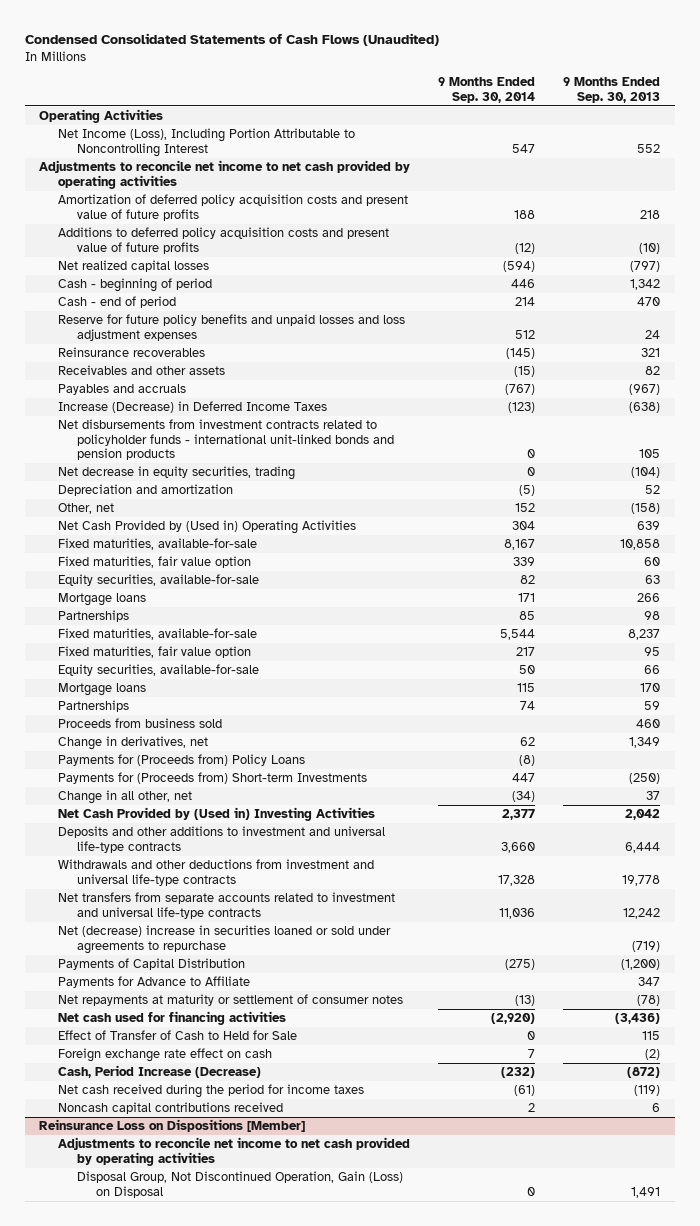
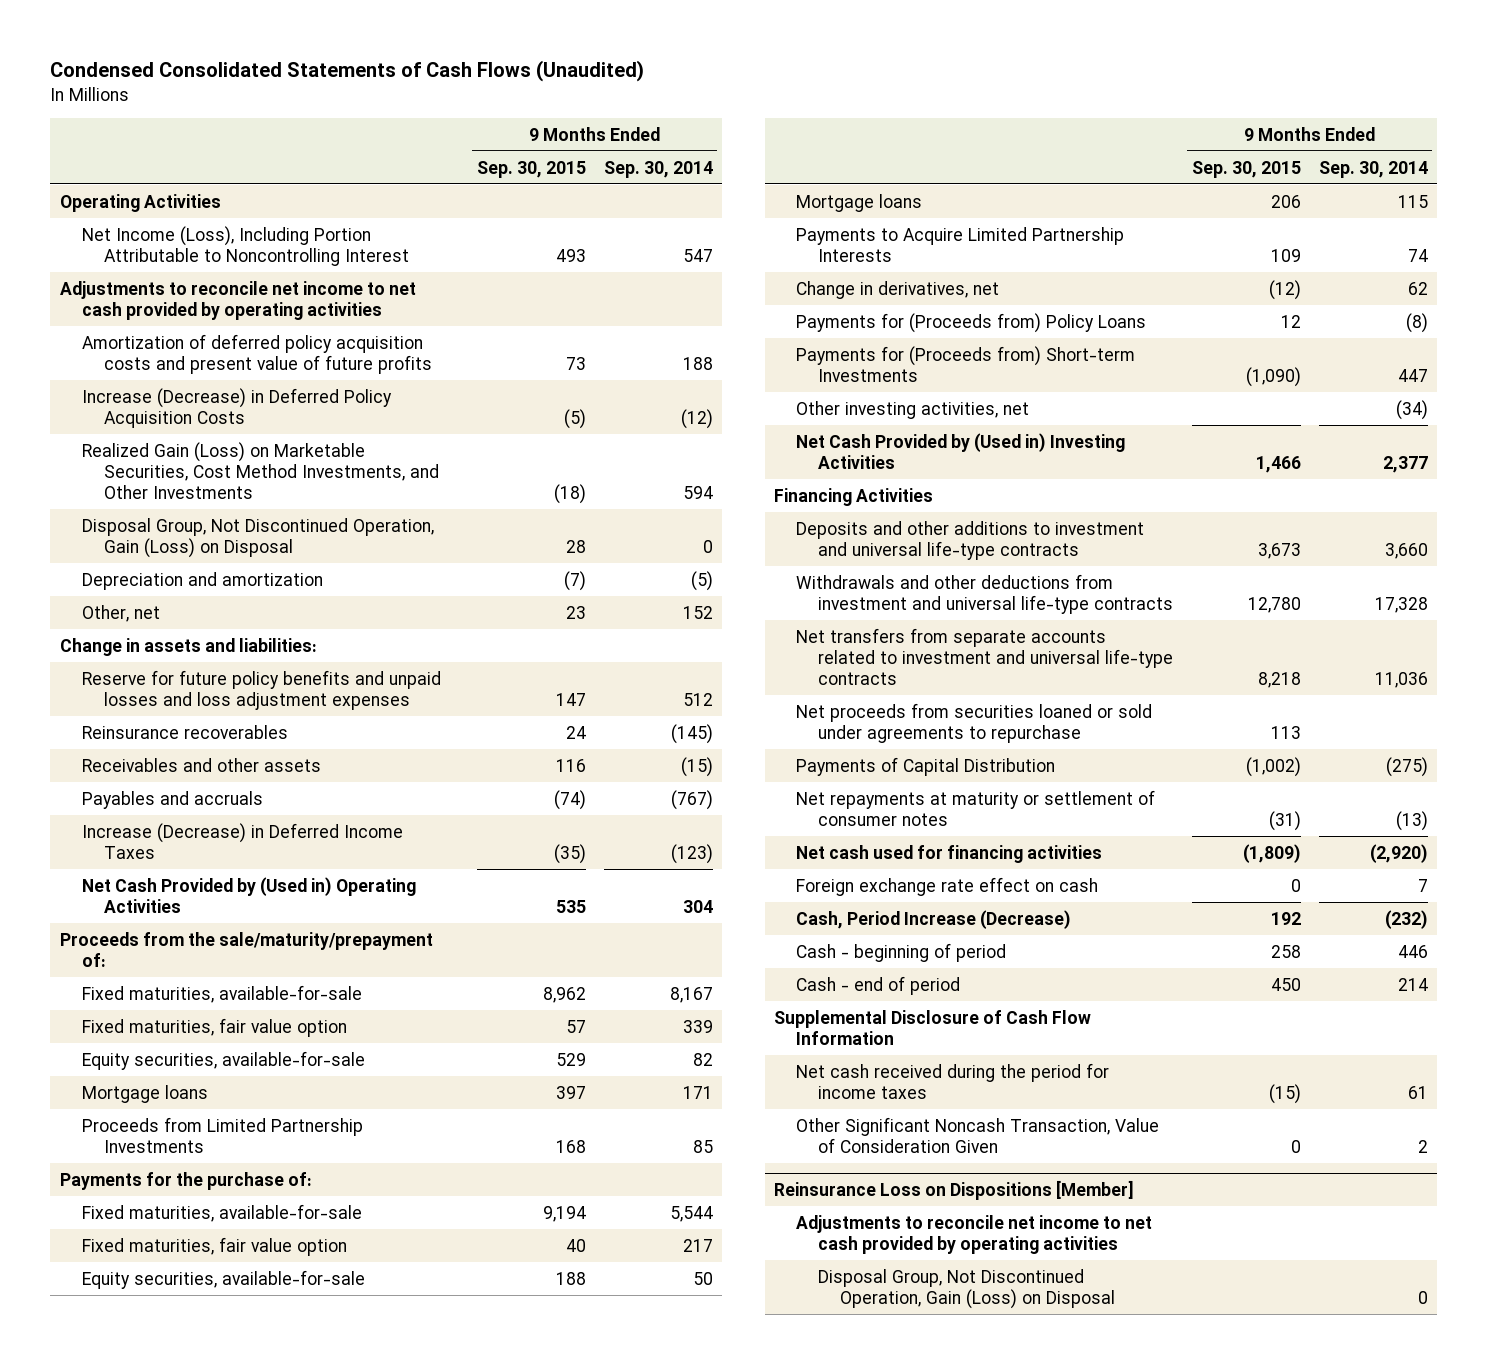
[563,77,661,103] 9 Months Ended Sep. 30, 2013 -> none
none -> [476,160,586,178] Sep. 30, 2015
[58,227,390,254] Additions to deferred policy acquisition costs and present value of future profits -> none
[58,260,210,273] Net realized capital losses -> none
none -> [81,387,392,428] Increase (Decrease) in Deferred Policy Acquisition Costs
none -> [81,441,439,500] Realized Gain (Loss) on Marketable Securities, Cost Method Investments, and Other Investments
none -> [81,517,434,558] Disposal Group, Not Discontinued Operation, Gain (Loss) on Disposal
[58,484,234,497] Depreciation and amortization -> [81,571,323,590] Depreciation and amortization
[58,503,115,515] Other, net -> [81,604,160,622] Other, net
none -> [59,637,317,656] Change in assets and liabilities:
[58,419,394,461] Net disbursements from investment contracts related to policyholder funds - international unit-linked bonds and pension products -> none
[58,466,296,481] Net decrease in equity securities, trading -> none
none -> [59,931,433,967] Proceeds from the sale/maturity/prepayment of:
[58,610,130,623] Partnerships -> none
none -> [81,1116,363,1153] Proceeds from Limited Partnership Investments
none -> [59,1171,312,1190] Payments for the purchase of:
[58,700,130,713] Partnerships -> none
[58,718,223,729] Proceeds from business sold -> none
none -> [796,226,1125,262] Payments to Acquire Limited Partnership Interests
[58,790,193,805] Change in all other, net -> [796,400,1030,419] Other investing activities, net
none -> [774,487,934,506] Financing Activities
[58,925,392,954] Net (decrease) increase in securities loaned or sold under agreements to repurchase -> [796,702,1153,743] Net proceeds from securities loaned or sold under agreements to repurchase
[58,976,251,989] Payments for Advance to Affiliate -> none
[58,1030,298,1041] Effect of Transfer of Cash to Held for Sale -> none
[58,1102,284,1115] Noncash capital contributions received -> none
[58,278,213,293] Cash - beginning of period -> [796,942,1007,962] Cash - beginning of period
[58,296,177,309] Cash - end of period -> [796,975,961,995] Cash - end of period
none -> [774,1009,1092,1045] Supplemental Disclosure of Cash Flow Information
[514,1085,536,1097] (61) -> [1407,1085,1428,1099] 61
none -> [796,1116,1160,1153] Other Significant Noncash Transaction, Value of Consideration Given

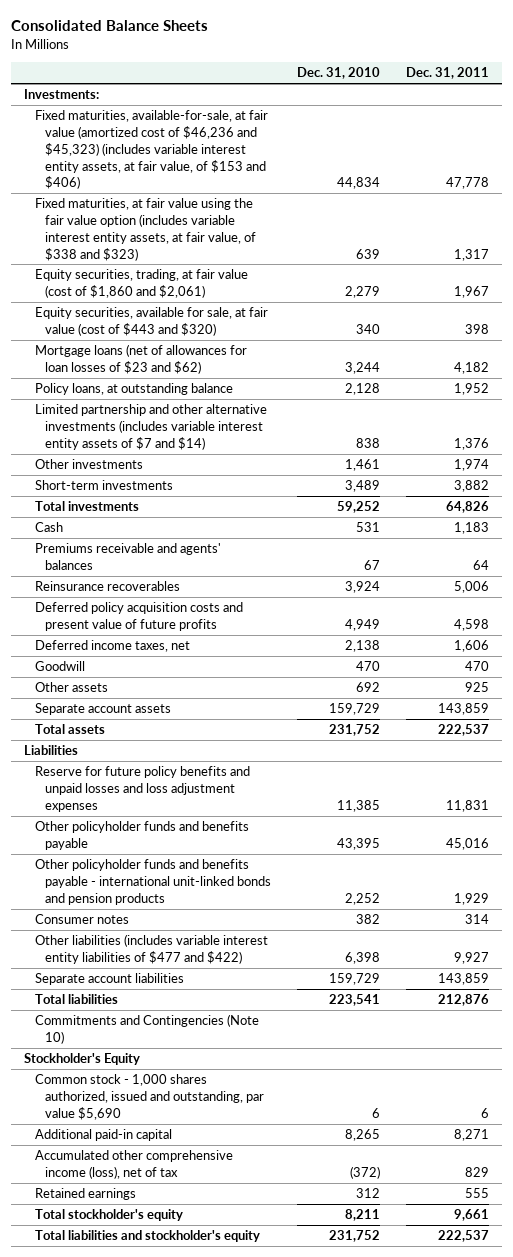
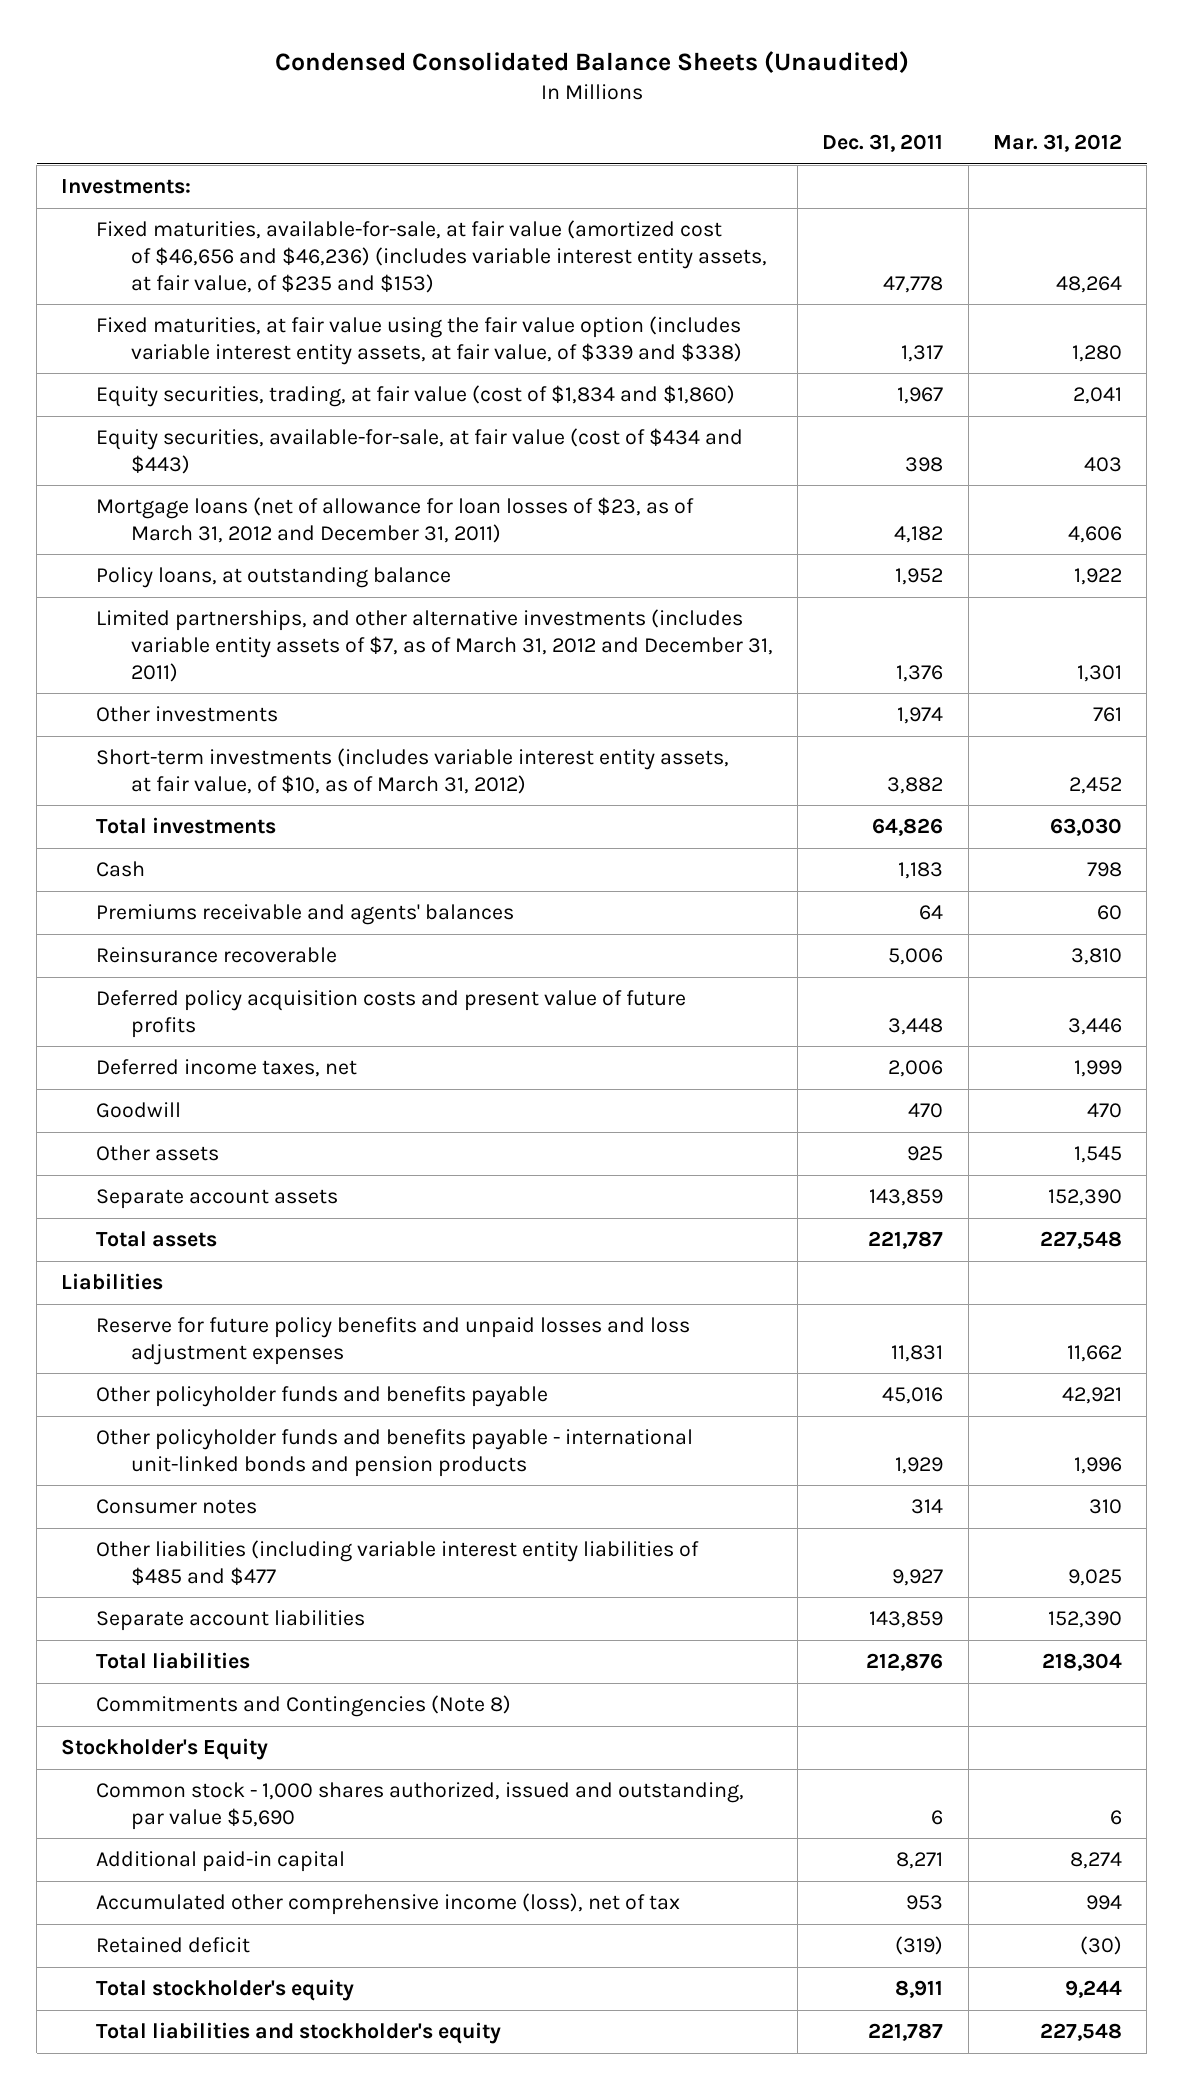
[10,20,208,32] Consolidated Balance Sheets -> [274,51,909,74] Condensed Consolidated Balance Sheets (Unaudited)
[297,67,381,80] Dec. 31, 2010 -> none
none -> [993,134,1123,153] Mar. 31, 2012
[34,110,268,190] Fixed maturities, available-for-sale, at fair value (amortized cost of $46,236 and $45,323) (includes variable interest entity assets, at fair value, of $153 and $406) -> [96,220,767,293] Fixed maturities, available-for-sale, at fair value (amortized cost of $46,656 and $46,236) (includes variable interest entity assets, at fair value, of $235 and $153)
[34,198,257,261] Fixed maturities, at fair value using the fair value option (includes variable interest entity assets, at fair value, of $338 and $323) -> [96,316,742,365] Fixed maturities, at fair value using the fair value option (includes variable interest entity assets, at fair value, of $339 and $338)
[34,269,248,299] Equity securities, trading, at fair value (cost of $1,860 and $2,061) -> [96,385,736,408] Equity securities, trading, at fair value (cost of $1,834 and $1,860)
[34,307,268,337] Equity securities, available for sale, at fair value (cost of $443 and $320) -> [96,428,744,474] Equity securities, available-for-sale, at fair value (cost of $434 and $443)
[34,344,247,375] Mortgage loans (net of allowances for loan losses of $23 and $62) -> [96,497,695,543] Mortgage loans (net of allowance for loan losses of $23, as of March 31, 2012 and December 31, 2011)
[34,404,267,450] Limited partnership and other alternative investments (includes variable interest entity assets of $7 and $14) -> [96,609,773,682] Limited partnerships, and other alternative investments (includes variable entity assets of $7, as of March 31, 2012 and December 31, 2011)
[34,480,173,491] Short-term investments -> [96,748,730,794] Short-term investments (includes variable interest entity assets, at fair value, of $10, as of March 31, 2012)
[34,581,180,592] Reinsurance recoverables -> [96,947,338,964] Reinsurance recoverable
[454,619,490,632] 4,598 -> [888,1017,944,1035] 3,448
[454,640,490,653] 1,606 -> [888,1060,944,1078] 2,006
[438,724,490,737] 222,537 -> [868,1231,944,1250] 221,787
[34,934,268,965] Other liabilities (includes variable interest entity liabilities of $477 and $422) -> [96,1540,700,1585] Other liabilities (including variable interest entity liabilities of $485 and $477
[34,1014,259,1045] Commitments and Contingencies (Note 10) -> [96,1695,512,1718] Commitments and Contingencies (Note 8)
[465,1167,490,1178] 829 -> [906,1895,944,1911] 953
[34,1188,136,1201] Retained earnings -> [96,1937,251,1954] Retained deficit
[465,1188,490,1199] 555 -> [895,1936,944,1956] (319)
[454,1209,490,1222] 9,661 -> [895,1980,944,1999] 8,911
[438,1230,490,1243] 222,537 -> [868,2023,944,2042] 221,787

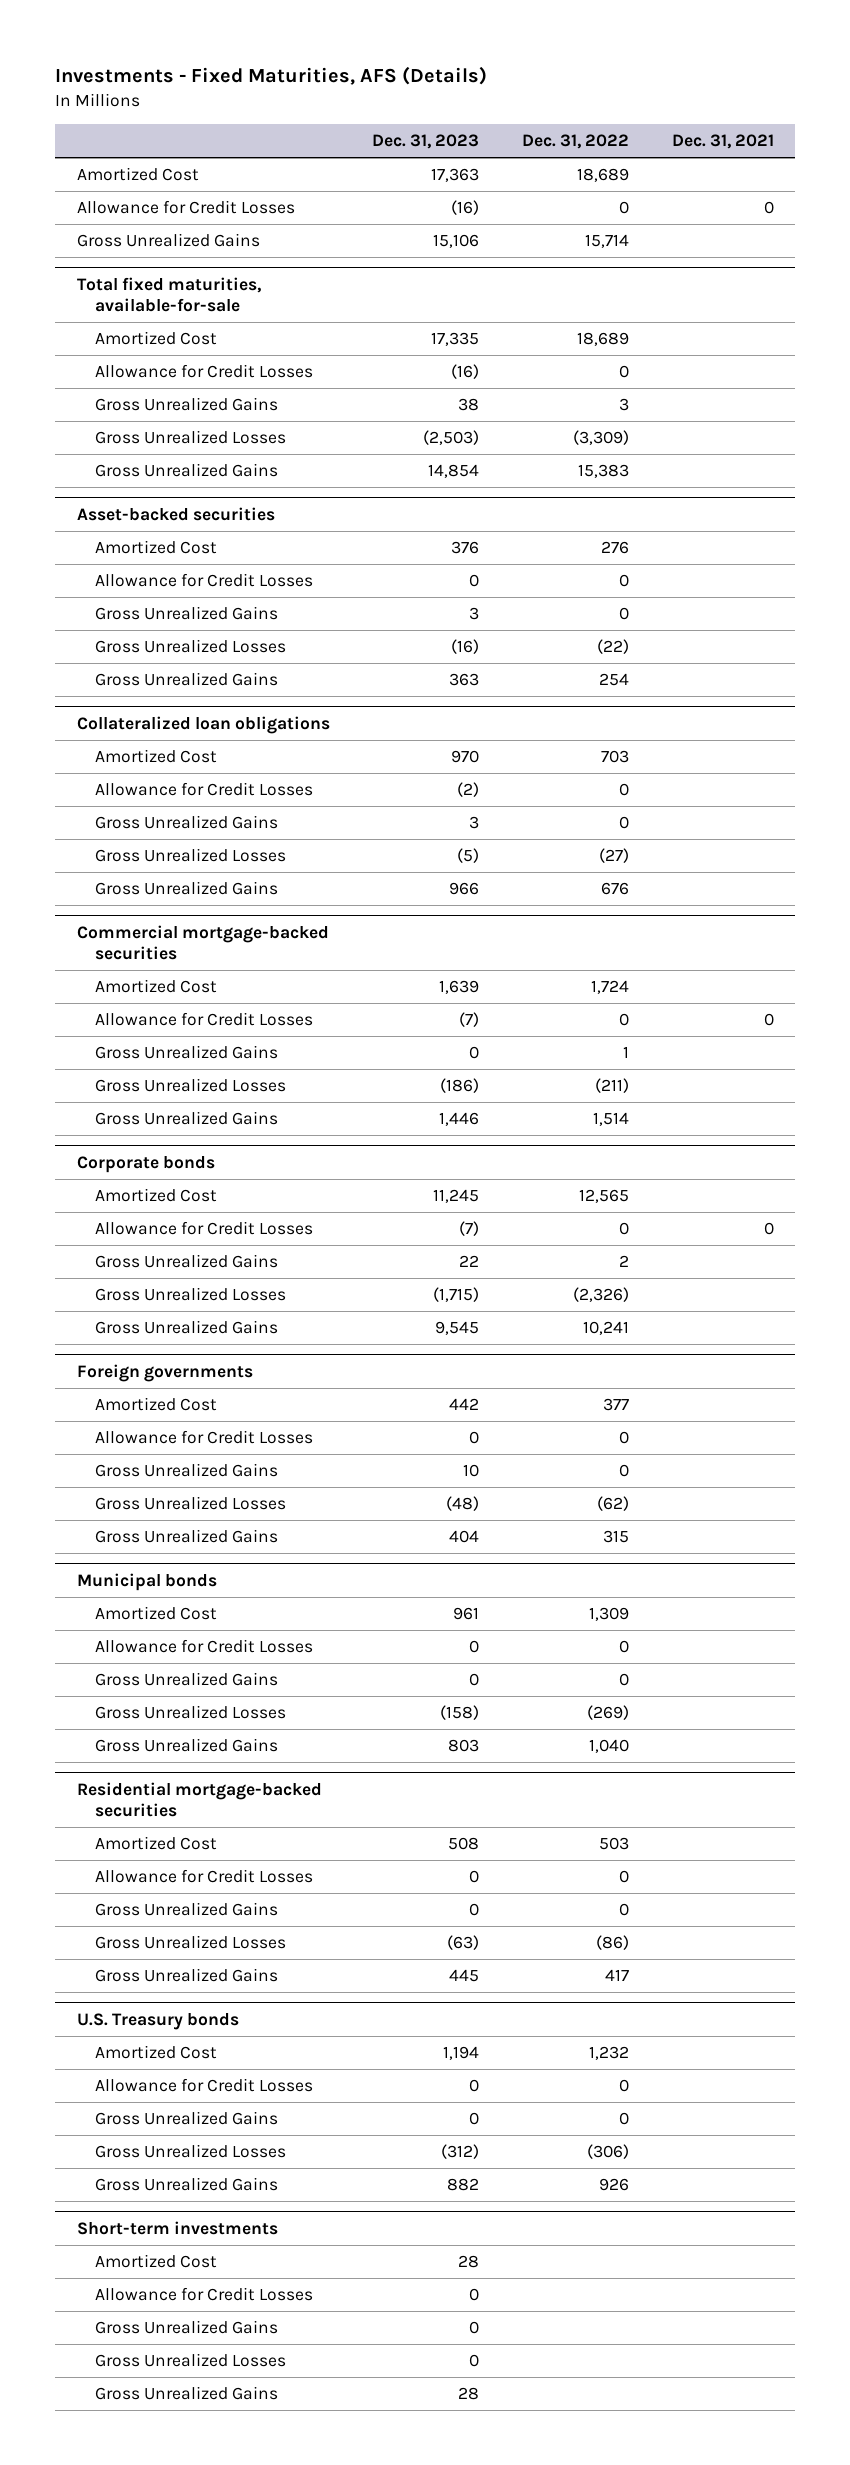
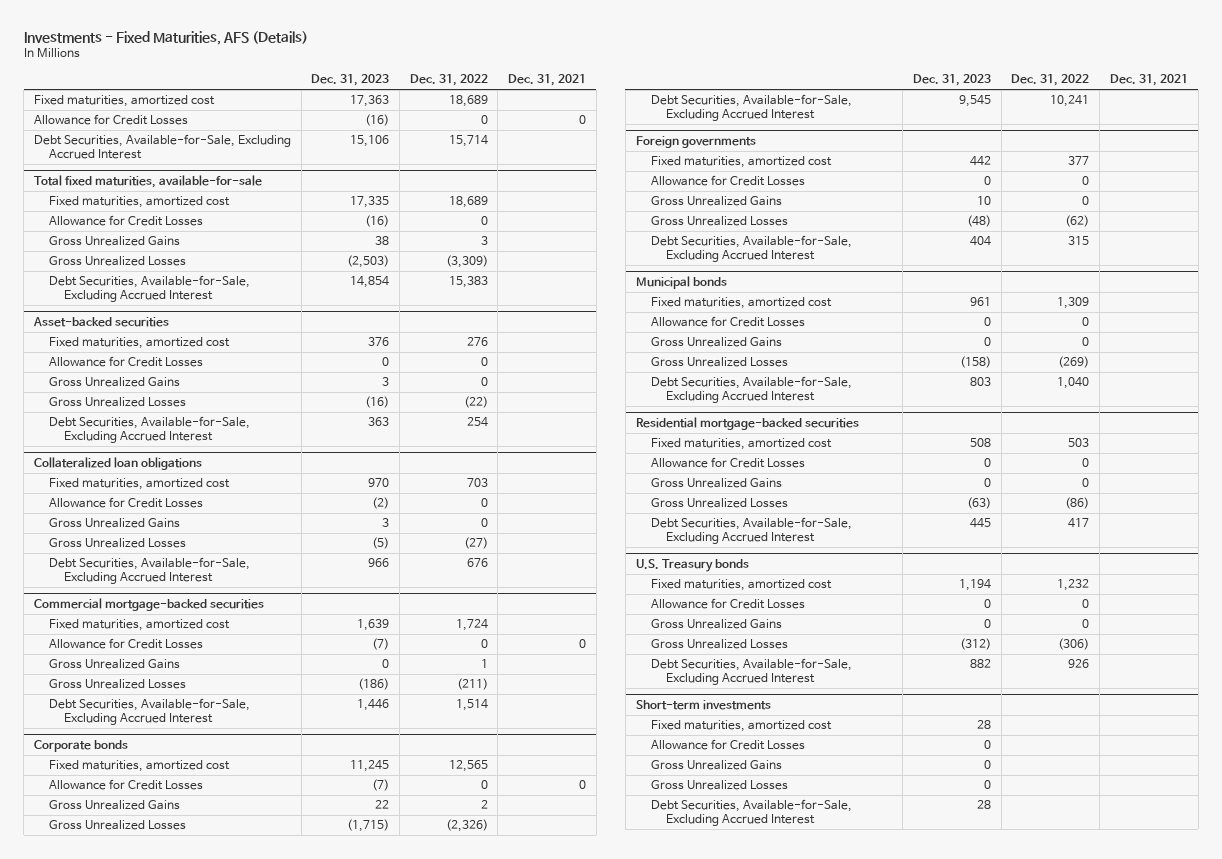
[76,167,199,182] Amortized Cost -> [33,95,215,108] Fixed maturities, amortized cost
[76,233,260,248] Gross Unrealized Gains -> [33,134,291,160] Debt Securities, Available-for-Sale, Excluding Accrued Interest
[95,331,218,346] Amortized Cost -> [49,196,231,209] Fixed maturities, amortized cost
[95,463,279,478] Gross Unrealized Gains -> [49,275,251,303] Debt Securities, Available-for-Sale, Excluding Accrued Interest
[95,540,218,555] Amortized Cost -> [49,337,231,350] Fixed maturities, amortized cost
[95,672,279,687] Gross Unrealized Gains -> [49,416,251,444] Debt Securities, Available-for-Sale, Excluding Accrued Interest
[95,749,218,764] Amortized Cost -> [49,478,231,491] Fixed maturities, amortized cost
[95,881,279,896] Gross Unrealized Gains -> [49,557,251,585] Debt Securities, Available-for-Sale, Excluding Accrued Interest
[95,979,218,994] Amortized Cost -> [49,619,231,632] Fixed maturities, amortized cost
[95,1111,279,1126] Gross Unrealized Gains -> [49,698,251,726] Debt Securities, Available-for-Sale, Excluding Accrued Interest
[95,1188,218,1203] Amortized Cost -> [49,760,231,773] Fixed maturities, amortized cost
[95,1320,279,1335] Gross Unrealized Gains -> [650,94,852,122] Debt Securities, Available-for-Sale, Excluding Accrued Interest
[95,1397,218,1412] Amortized Cost -> [650,156,832,169] Fixed maturities, amortized cost
[95,1529,279,1544] Gross Unrealized Gains -> [650,235,852,263] Debt Securities, Available-for-Sale, Excluding Accrued Interest
[95,1606,218,1621] Amortized Cost -> [650,297,832,310] Fixed maturities, amortized cost
[95,1738,279,1753] Gross Unrealized Gains -> [650,376,852,404] Debt Securities, Available-for-Sale, Excluding Accrued Interest
[95,1836,218,1851] Amortized Cost -> [650,438,832,451] Fixed maturities, amortized cost
[95,1968,279,1983] Gross Unrealized Gains -> [650,517,852,545] Debt Securities, Available-for-Sale, Excluding Accrued Interest
[95,2045,218,2060] Amortized Cost -> [650,579,832,592] Fixed maturities, amortized cost
[95,2177,279,2192] Gross Unrealized Gains -> [650,658,852,686] Debt Securities, Available-for-Sale, Excluding Accrued Interest
[95,2254,218,2269] Amortized Cost -> [650,720,832,733] Fixed maturities, amortized cost
[95,2386,279,2401] Gross Unrealized Gains -> [650,799,852,827] Debt Securities, Available-for-Sale, Excluding Accrued Interest

